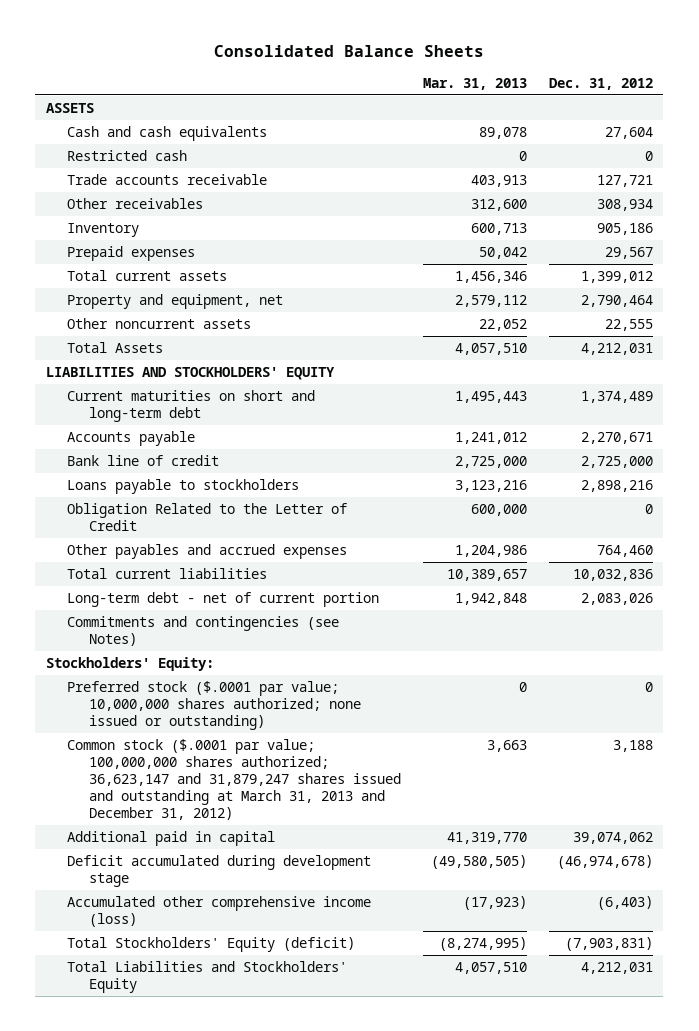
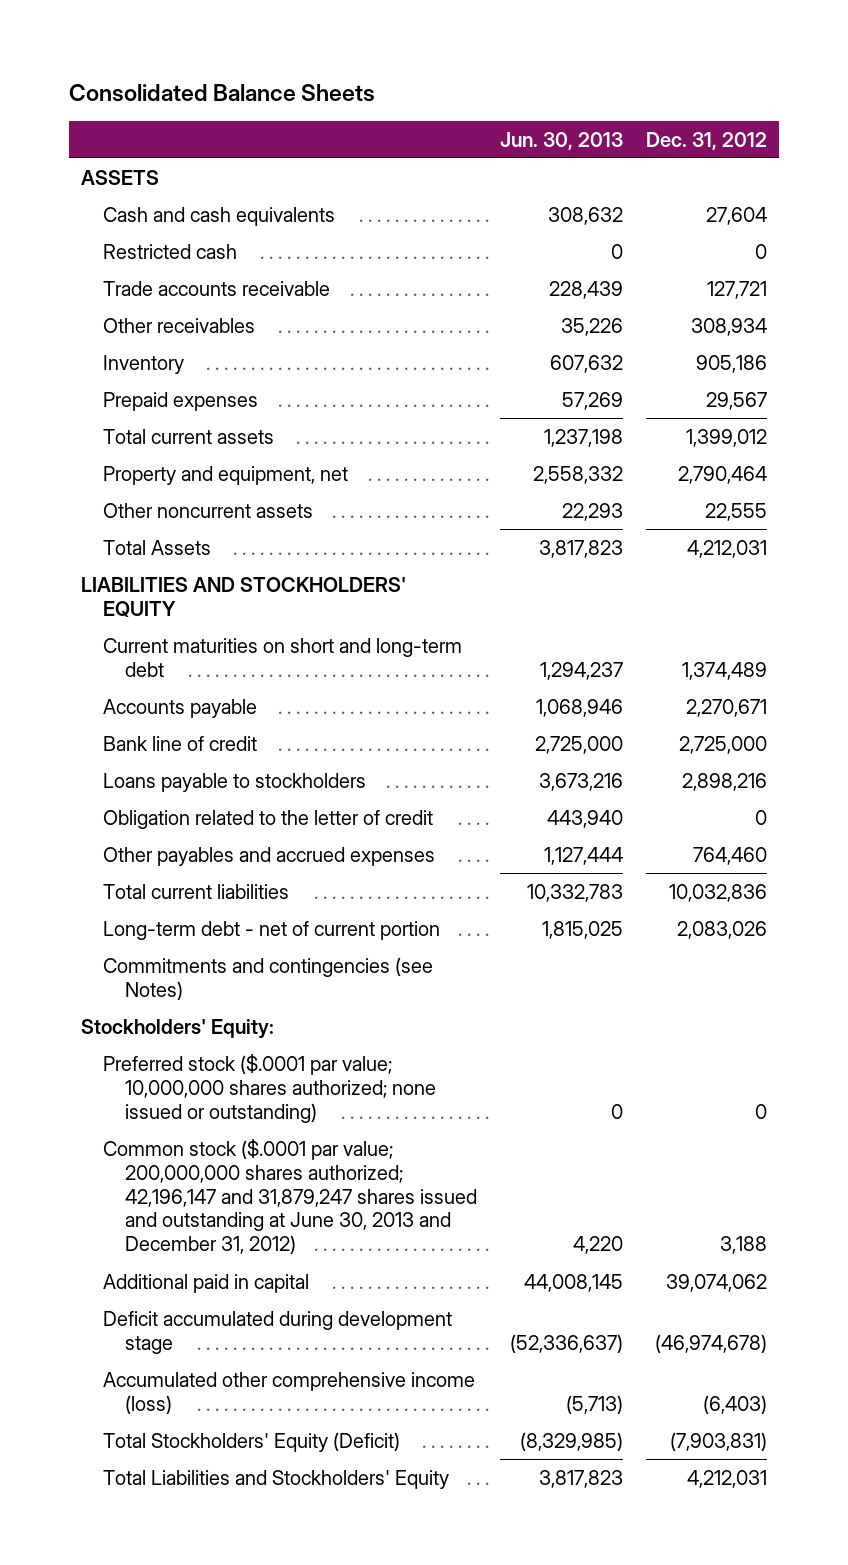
[422,77,527,90] Mar. 31, 2013 -> none
none -> [500,131,624,150] Jun. 30, 2013
[67,503,348,532] Obligation Related to the Letter of Credit -> [103,809,434,829] Obligation related to the letter of credit
[67,739,401,821] Common stock ($.0001 par value; 100,000,000 shares authorized; 36,623,147 and 31,879,247 shares issued and outstanding at March 31, 2013 and December 31, 2012) -> [103,1138,478,1255] Common stock ($.0001 par value; 200,000,000 shares authorized; 42,196,147 and 31,879,247 shares issued and outstanding at June 30, 2013 and December 31, 2012)
[67,937,356,953] Total Stockholders' Equity (deficit) -> [103,1431,401,1452] Total Stockholders' Equity (Deficit)

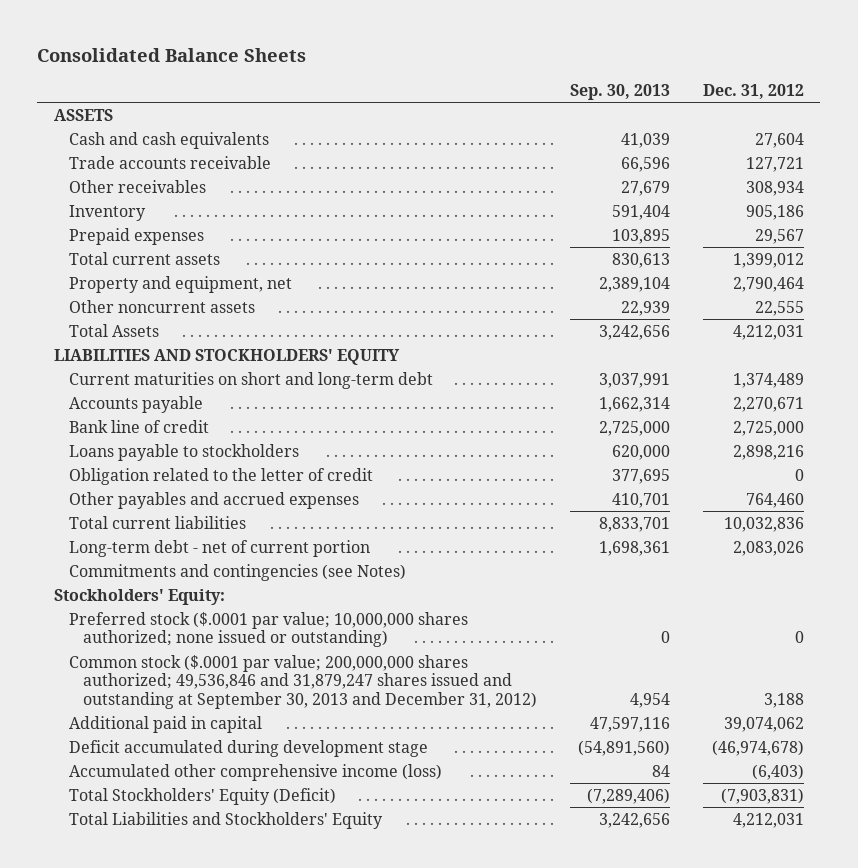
[500,131,624,150] Jun. 30, 2013 -> none
none -> [570,83,671,100] Sep. 30, 2013
[103,243,238,259] Restricted cash -> none
[103,1138,478,1255] Common stock ($.0001 par value; 200,000,000 shares authorized; 42,196,147 and 31,879,247 shares issued and outstanding at June 30, 2013 and December 31, 2012) -> [68,654,538,709] Common stock ($.0001 par value; 200,000,000 shares authorized; 49,536,846 and 31,879,247 shares issued and outstanding at September 30, 2013 and December 31, 2012)

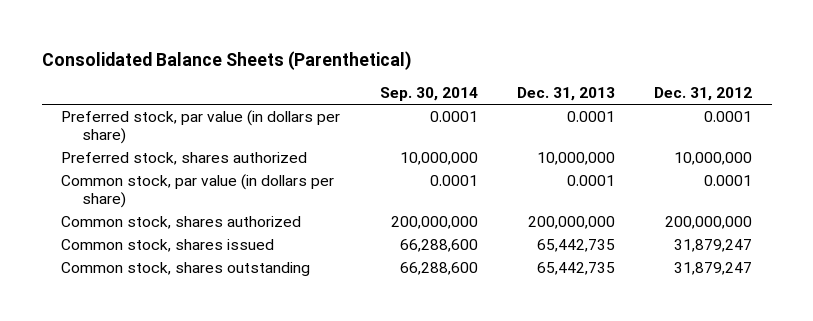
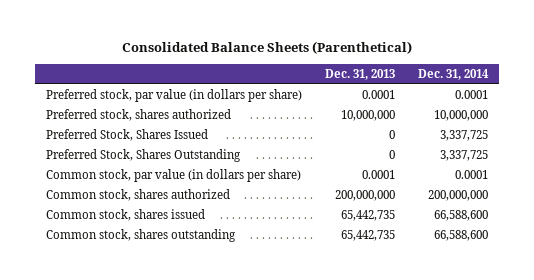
[379,87,478,102] Sep. 30, 2014 -> none
[653,87,752,102] Dec. 31, 2012 -> none
none -> [417,68,489,80] Dec. 31, 2014
none -> [46,129,209,142] Preferred Stock, Shares Issued
none -> [46,149,242,163] Preferred Stock, Shares Outstanding

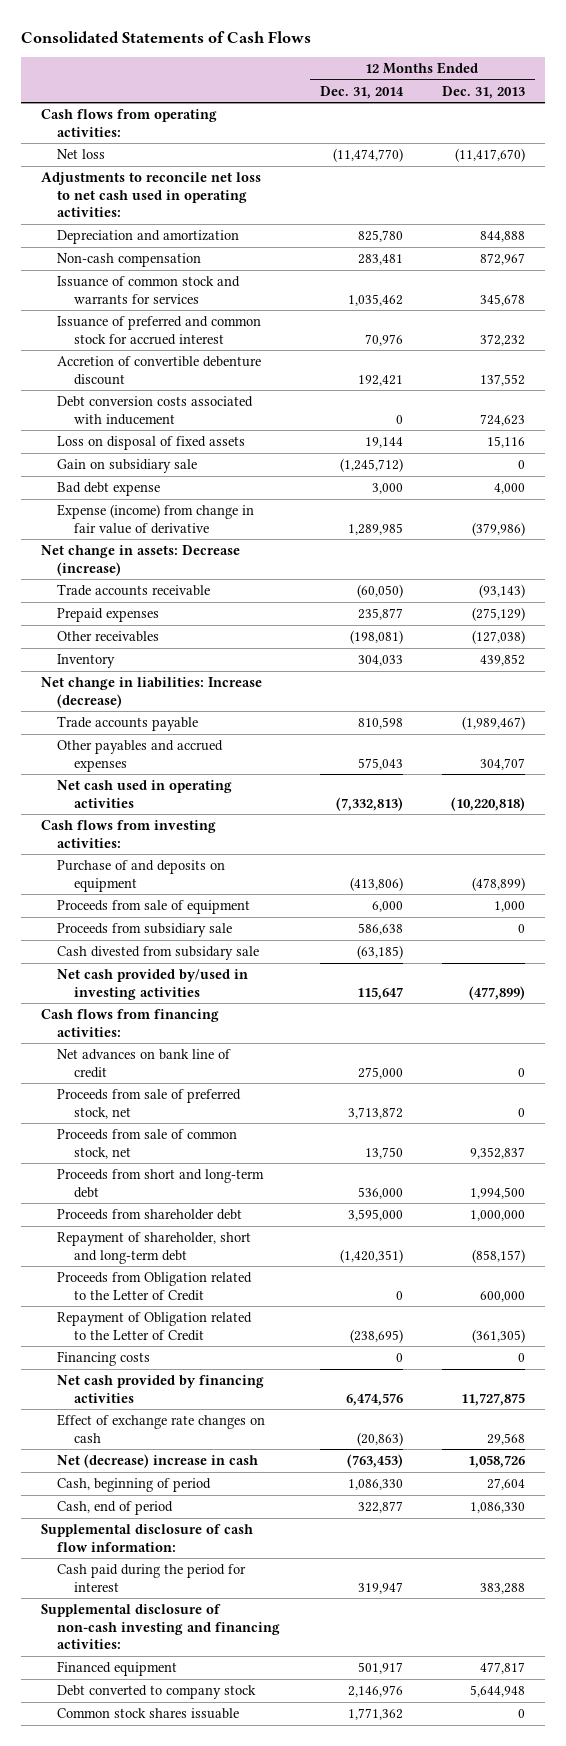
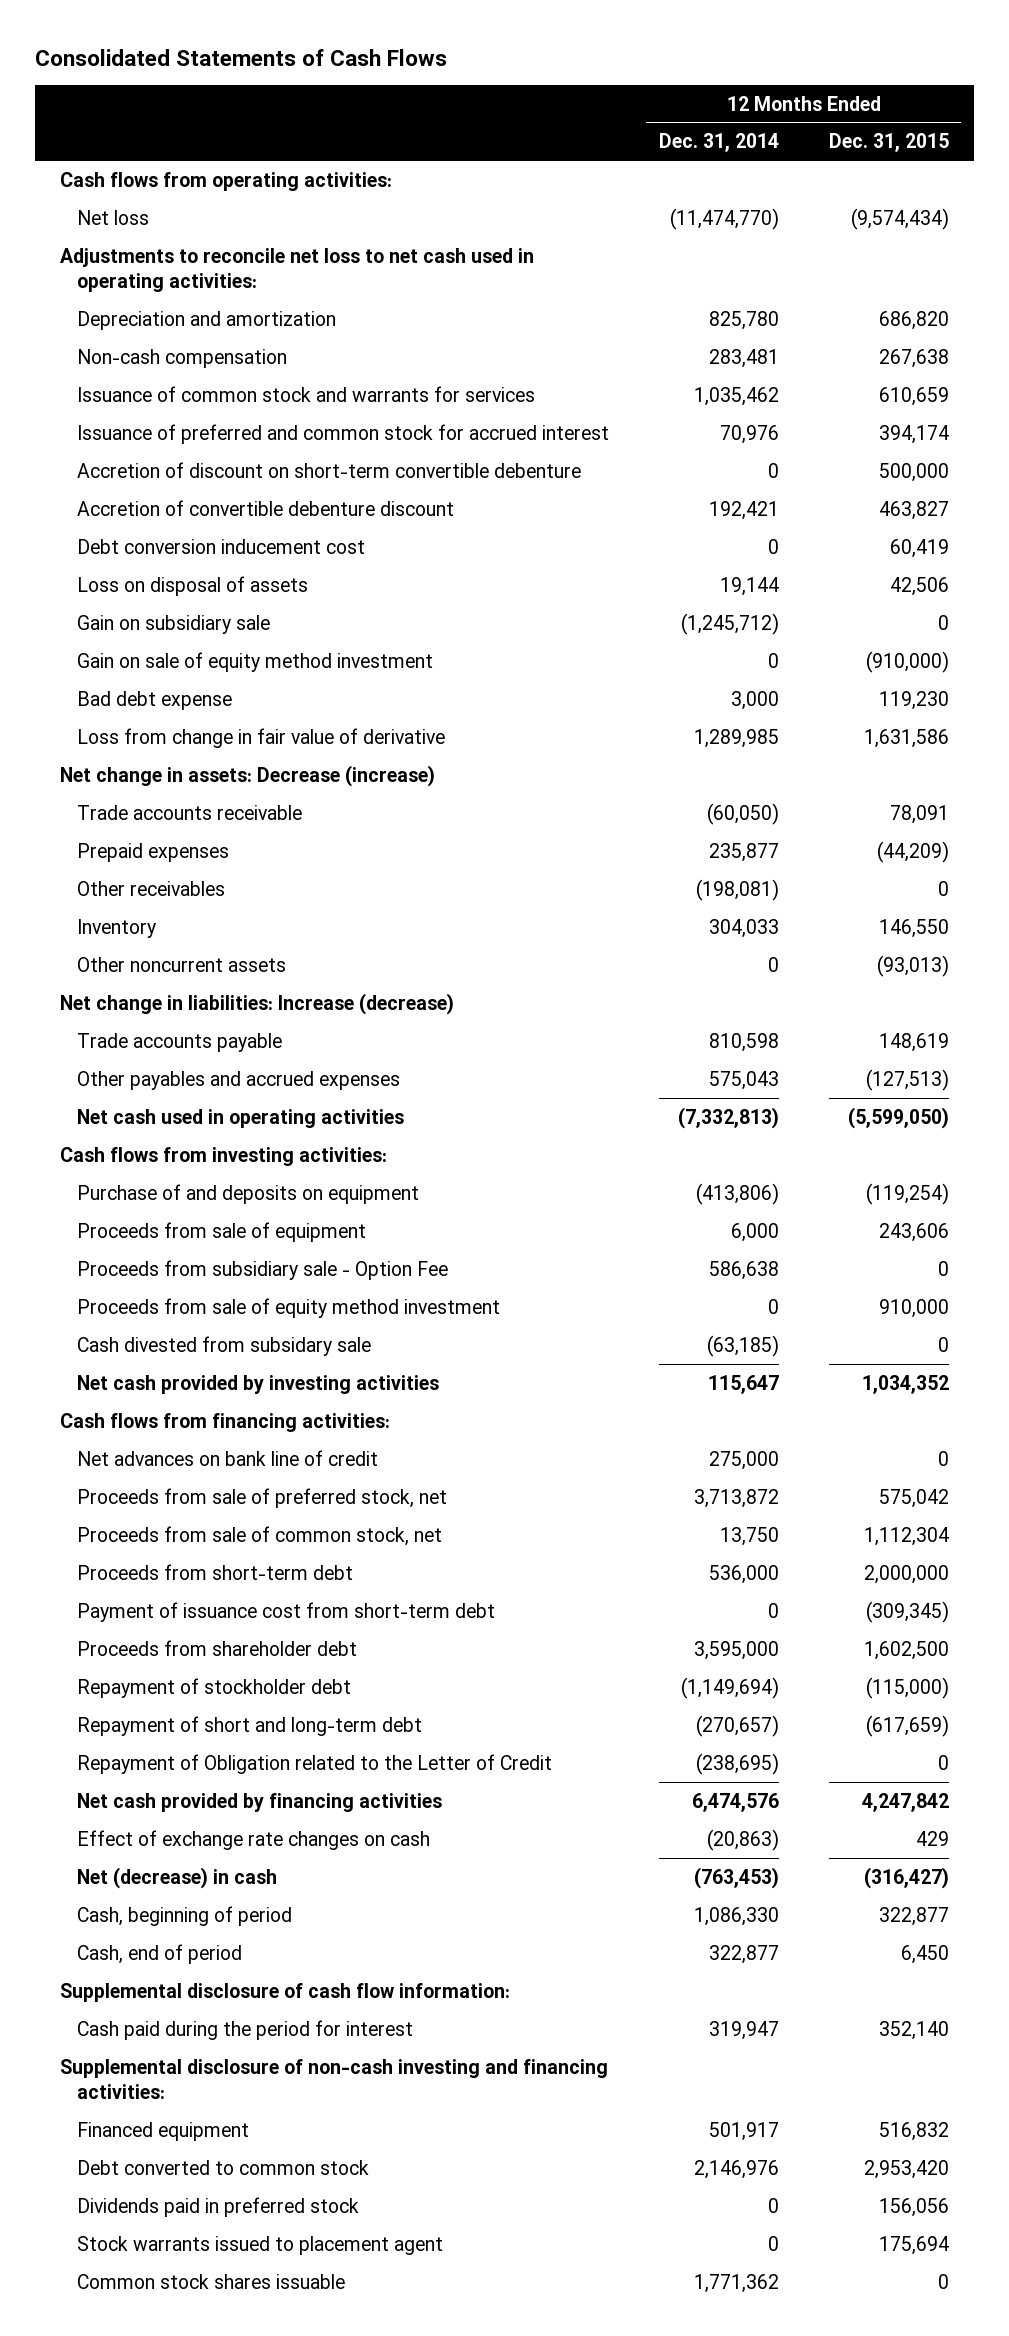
[442,85,526,99] Dec. 31, 2013 -> none
none -> [828,133,949,153] Dec. 31, 2015
none -> [77,461,582,478] Accretion of discount on short-term convertible debenture
[57,395,254,425] Debt conversion costs associated with inducement -> [77,538,366,554] Debt conversion inducement cost
[57,435,246,450] Loss on disposal of fixed assets -> [77,575,309,596] Loss on disposal of assets
none -> [77,651,434,672] Gain on sale of equity method investment
[57,503,255,534] Expense (income) from change in fair value of derivative -> [77,727,446,748] Loss from change in fair value of derivative
none -> [77,956,287,972] Other noncurrent assets
[57,922,233,937] Proceeds from subsidiary sale -> [77,1259,449,1280] Proceeds from subsidiary sale - Option Fee
none -> [77,1297,501,1318] Proceeds from sale of equity method investment
[57,968,249,1000] Net cash provided by/used in investing activities -> [77,1374,440,1394] Net cash provided by investing activities
[57,1168,265,1198] Proceeds from short and long-term debt -> [77,1563,354,1580] Proceeds from short-term debt
none -> [77,1601,496,1622] Payment of issuance cost from short-term debt
[57,1271,253,1301] Proceeds from Obligation related to the Letter of Credit -> none
none -> [77,1677,352,1698] Repayment of stockholder debt
[57,1231,252,1264] Repayment of shareholder, short and long-term debt -> [77,1715,423,1736] Repayment of short and long-term debt
[339,1248,403,1263] (1,420,351) -> [695,1714,779,1737] (270,657)
[57,1350,151,1366] Financing costs -> none
[57,1453,259,1468] Net (decrease) increase in cash -> [77,1866,278,1889] Net (decrease) in cash
[57,1684,257,1699] Debt converted to company stock -> [77,2159,370,2175] Debt converted to common stock
none -> [77,2196,360,2217] Dividends paid in preferred stock
none -> [77,2235,444,2255] Stock warrants issued to placement agent

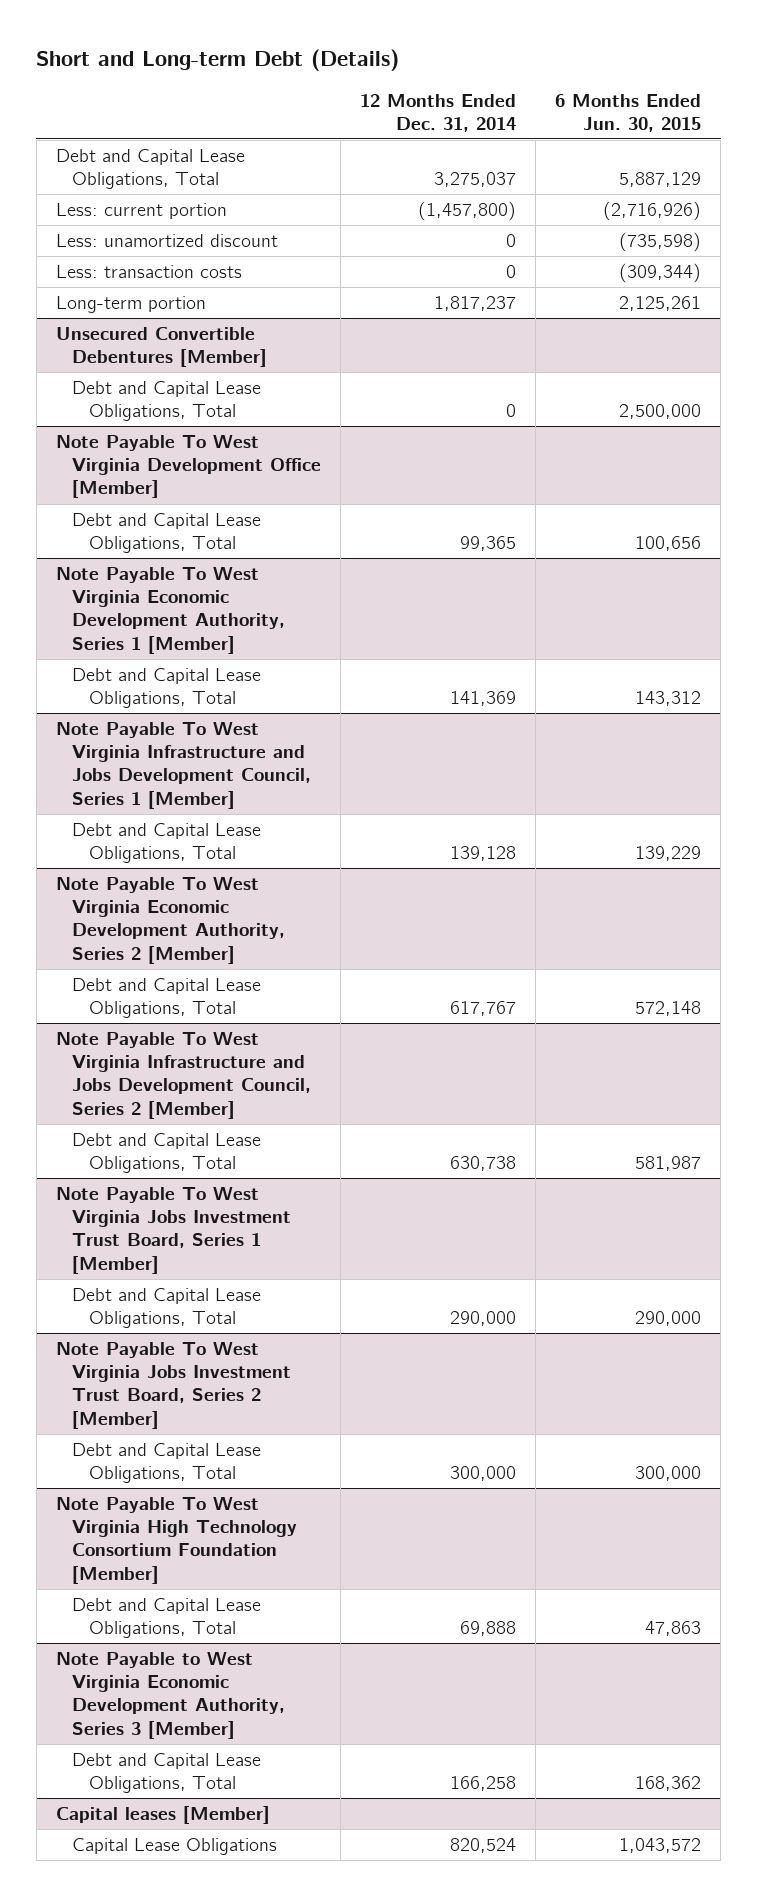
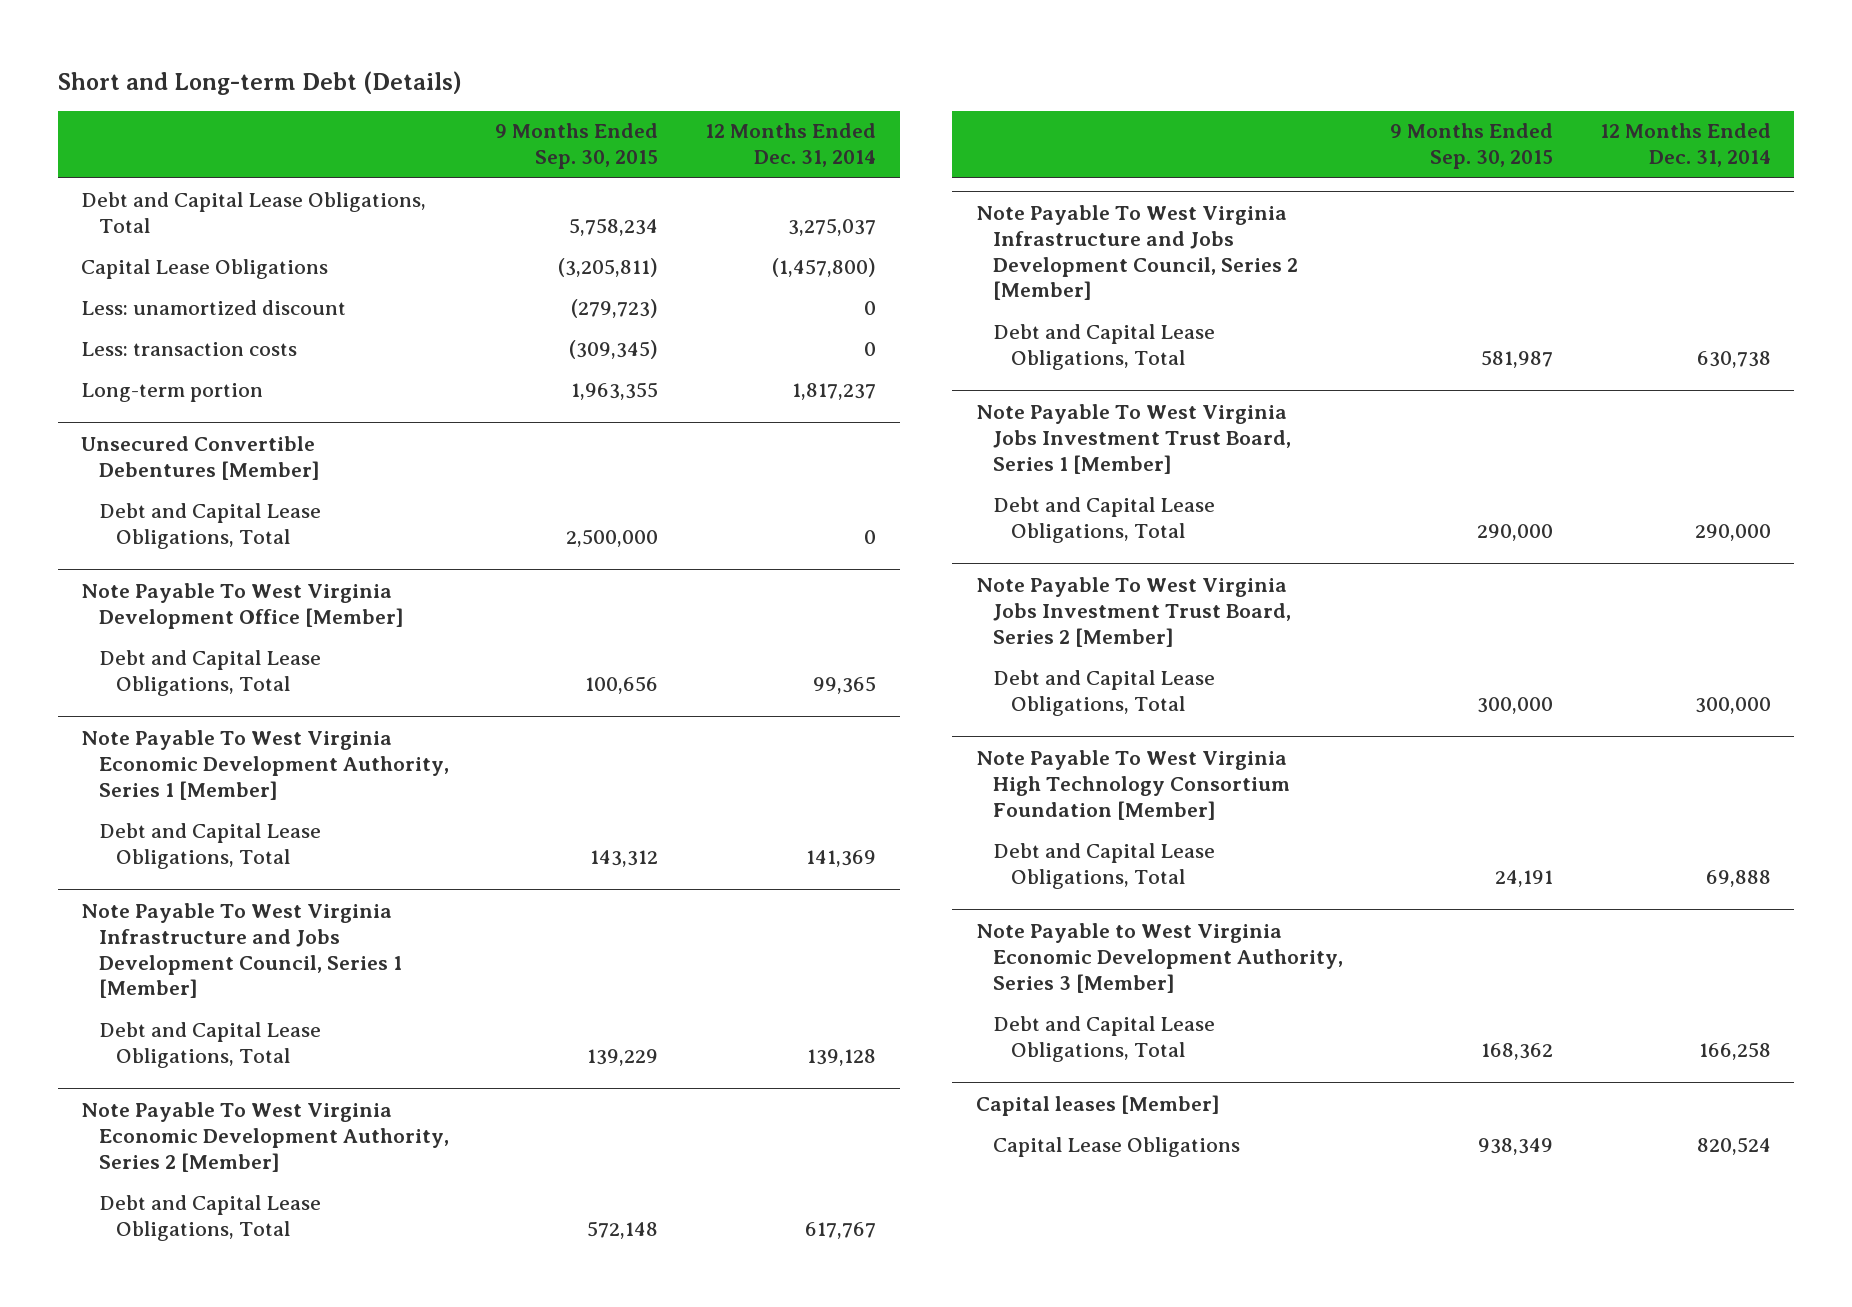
[555,93,702,132] 6 Months Ended Jun. 30, 2015 -> none
none -> [495,123,659,170] 9 Months Ended Sep. 30, 2015
[55,203,227,220] Less: current portion -> [80,258,328,279] Capital Lease Obligations

